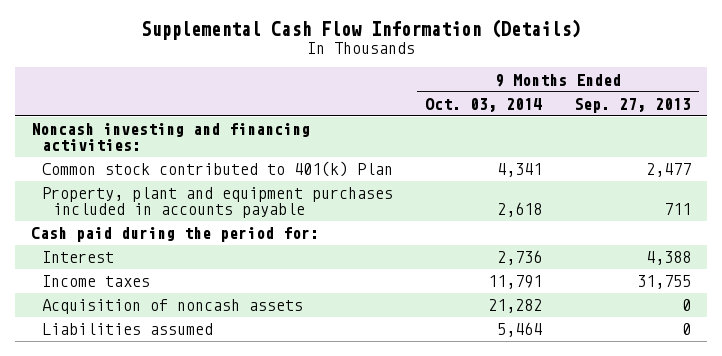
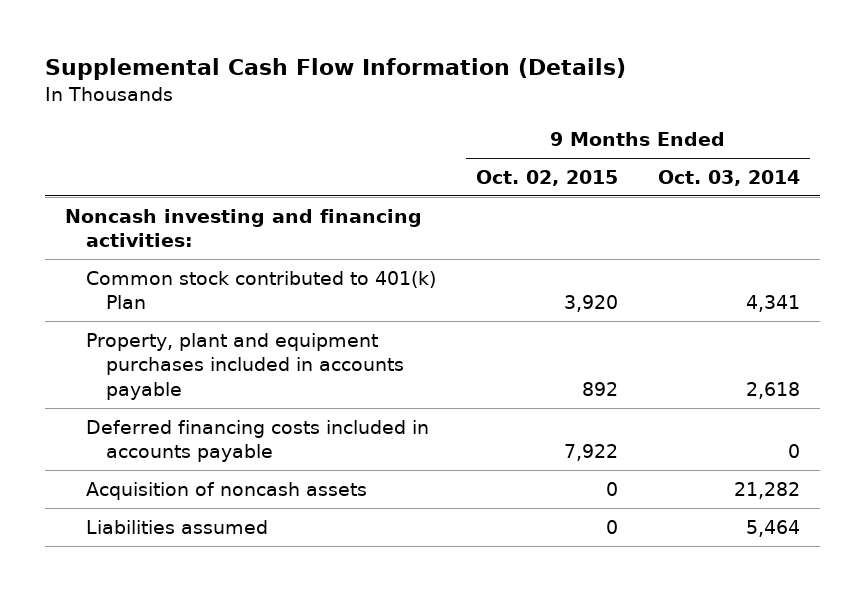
[573,97,691,113] Sep. 27, 2013 -> none
none -> [475,170,618,187] Oct. 02, 2015
[31,227,320,243] Cash paid during the period for: -> none
[42,251,115,264] Interest -> none
[42,275,151,288] Income taxes -> none
none -> [85,419,429,463] Deferred financing costs included in accounts payable

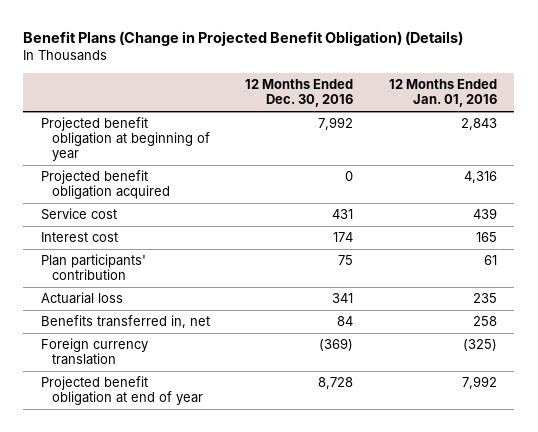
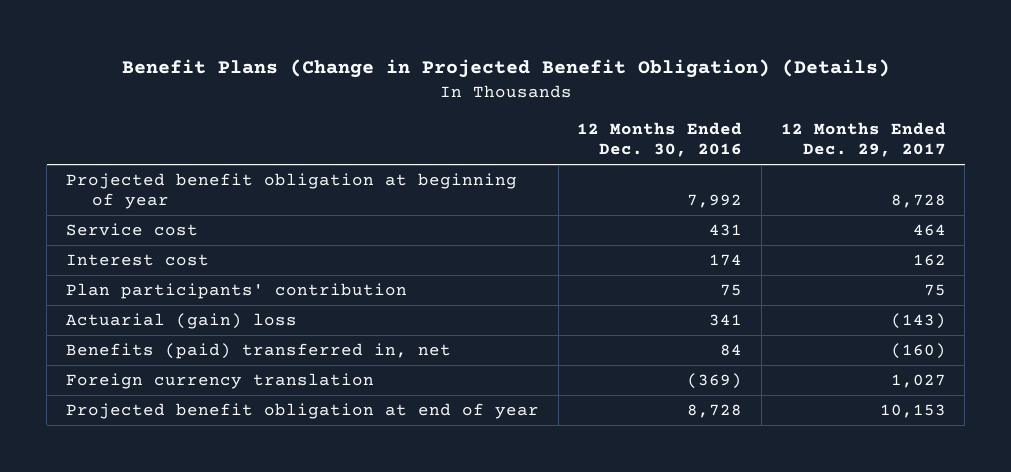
[388,79,497,108] 12 Months Ended Jan. 01, 2016 -> none
none -> [780,121,946,158] 12 Months Ended Dec. 29, 2017
[40,170,171,200] Projected benefit obligation acquired -> none
[40,292,123,305] Actuarial loss -> [65,312,297,329] Actuarial (gain) loss
[40,315,210,329] Benefits transferred in, net -> [65,342,451,359] Benefits (paid) transferred in, net

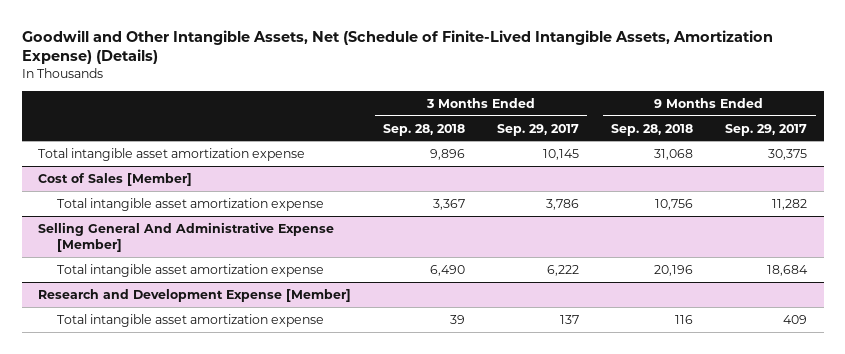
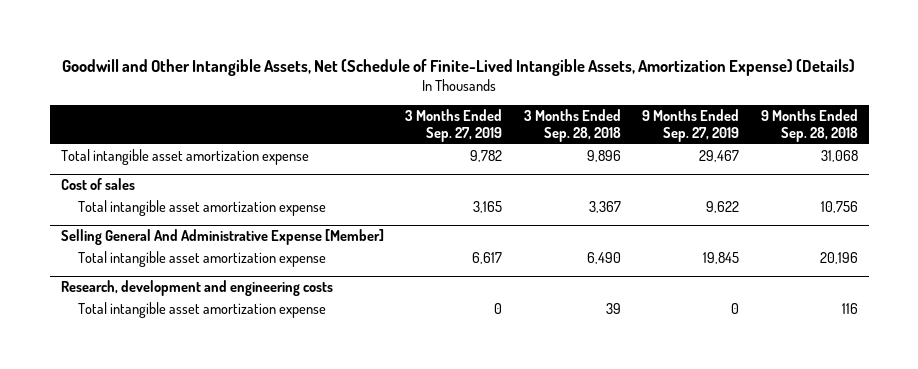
[497,123,580,136] Sep. 29, 2017 -> none
[725,123,808,136] Sep. 29, 2017 -> none
none -> [405,109,503,143] 3 Months Ended Sep. 27, 2019
none -> [642,109,740,143] 9 Months Ended Sep. 27, 2019
[37,172,192,186] Cost of Sales [Member] -> [60,178,135,191] Cost of sales
[37,288,351,302] Research and Development Expense [Member] -> [60,280,333,297] Research, development and engineering costs

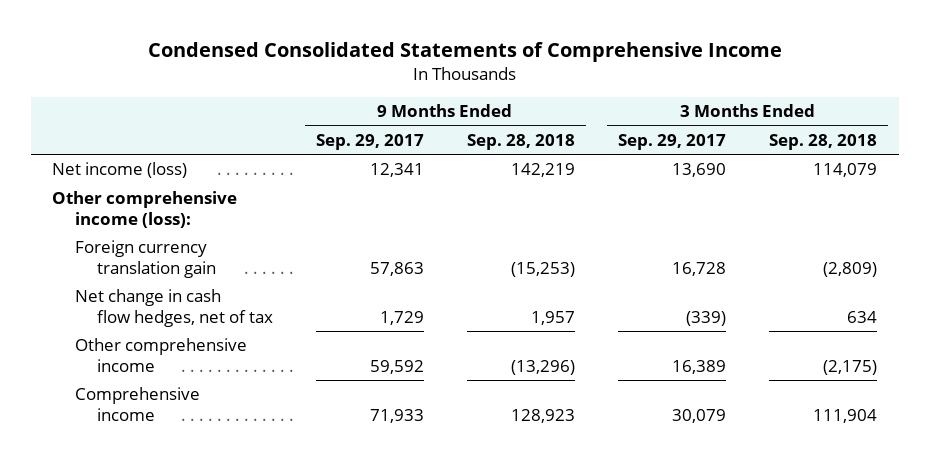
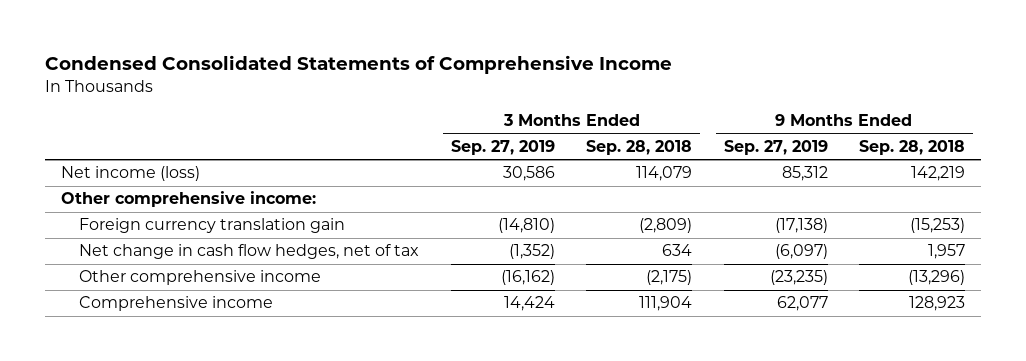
[315,133,424,150] Sep. 29, 2017 -> none
[618,133,727,150] Sep. 29, 2017 -> none
none -> [450,140,555,156] Sep. 27, 2019
none -> [723,140,828,156] Sep. 27, 2019
[52,191,238,229] Other comprehensive income (loss): -> [60,191,316,208] Other comprehensive income:

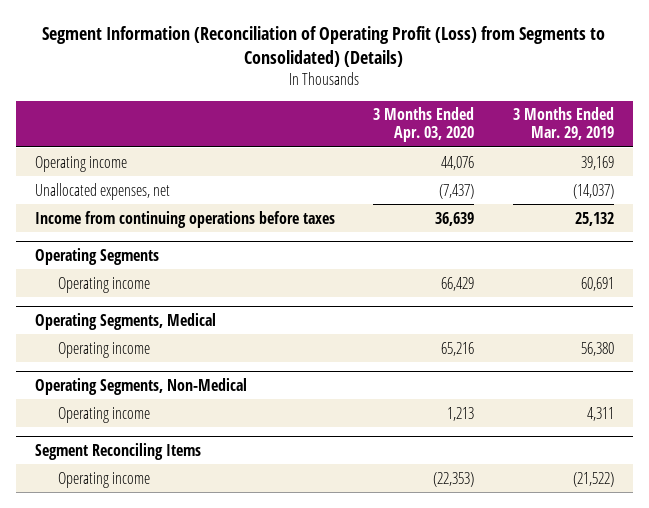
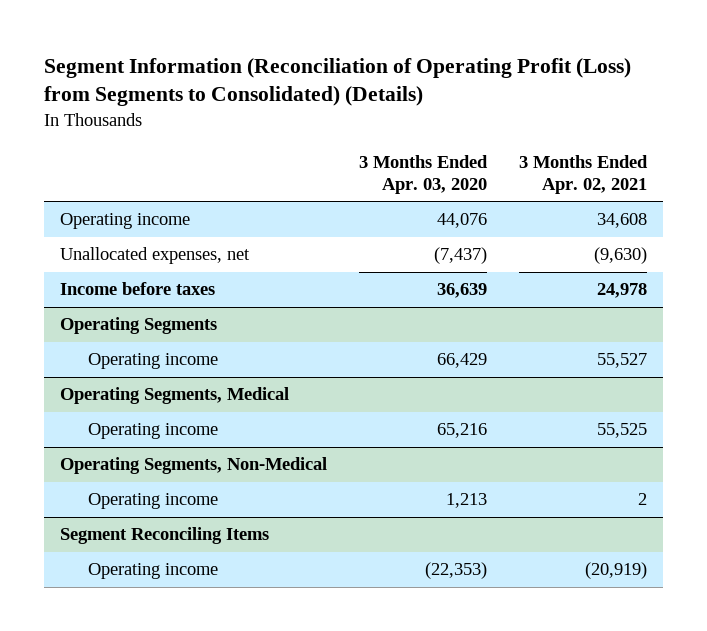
[512,107,614,141] 3 Months Ended Mar. 29, 2019 -> none
none -> [519,155,649,194] 3 Months Ended Apr. 02, 2021
[35,210,336,228] Income from continuing operations before taxes -> [59,282,215,296] Income before taxes

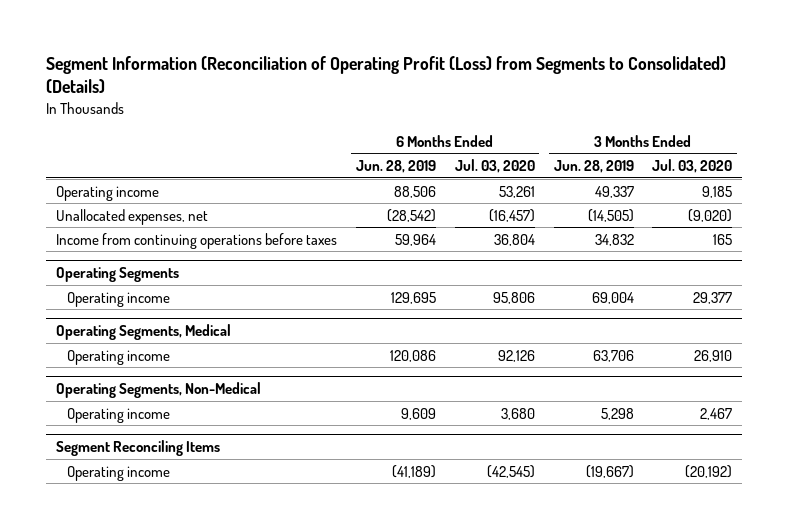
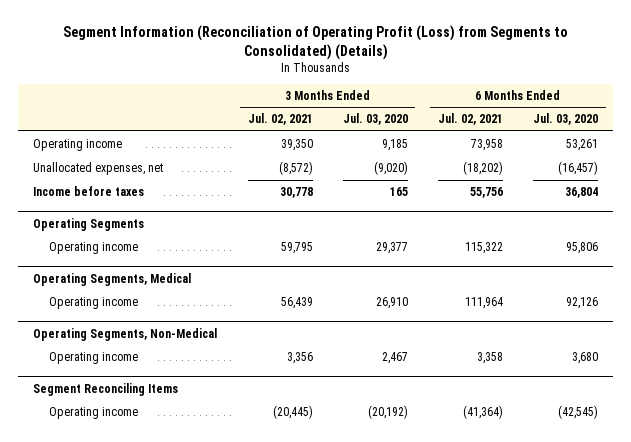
[355,160,436,174] Jun. 28, 2019 -> none
[553,160,634,174] Jun. 28, 2019 -> none
none -> [247,113,313,126] Jul. 02, 2021
none -> [437,113,503,126] Jul. 02, 2021
[55,232,337,249] Income from continuing operations before taxes -> [33,186,145,197] Income before taxes

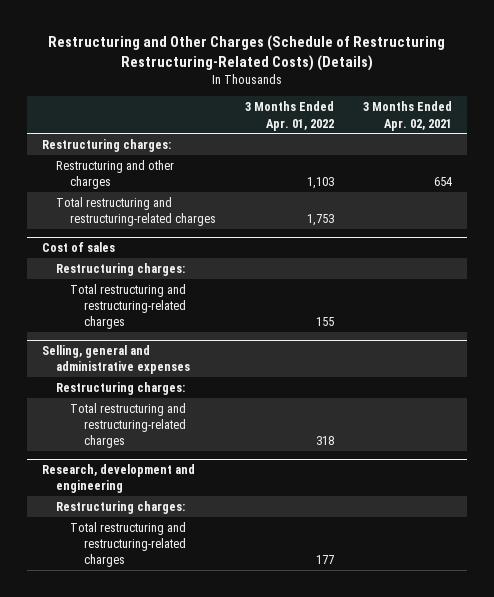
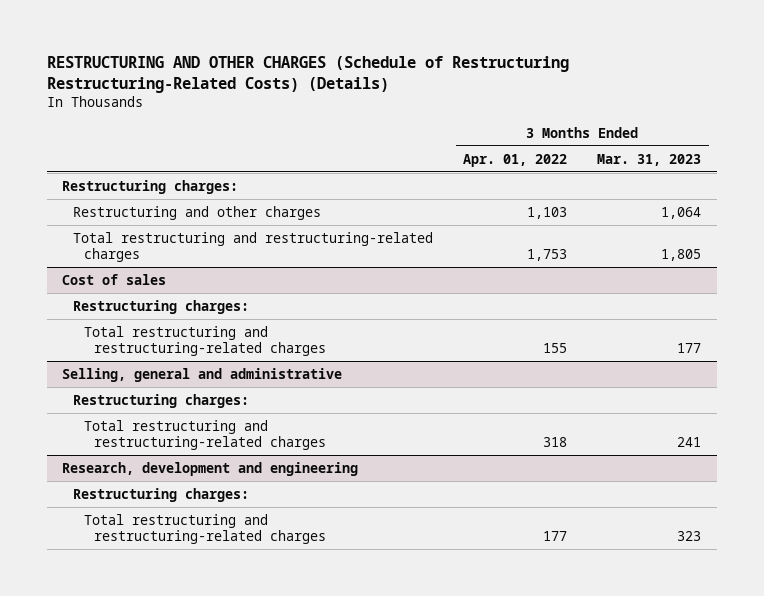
[47,34,445,71] Restructuring and Other Charges (Schedule of Restructuring Restructuring-Related Costs) (Details) -> [46,55,569,93] RESTRUCTURING AND OTHER CHARGES (Schedule of Restructuring Restructuring-Related Costs) (Details)
[363,101,453,131] 3 Months Ended Apr. 02, 2021 -> none
none -> [597,153,702,166] Mar. 31, 2023
[41,345,190,375] Selling, general and administrative expenses -> [62,367,343,382] Selling, general and administrative

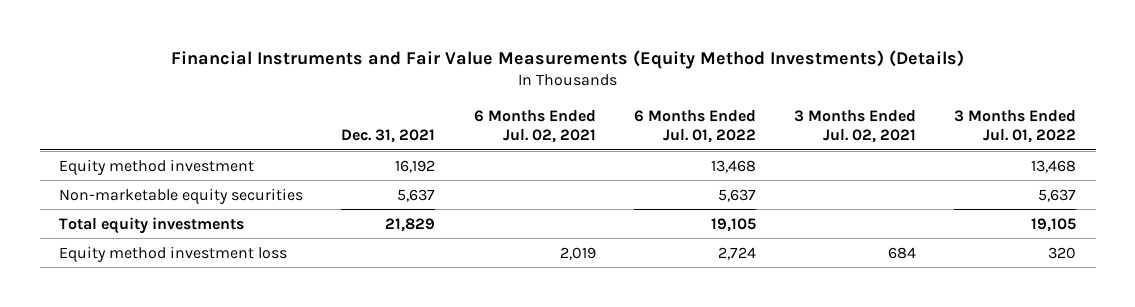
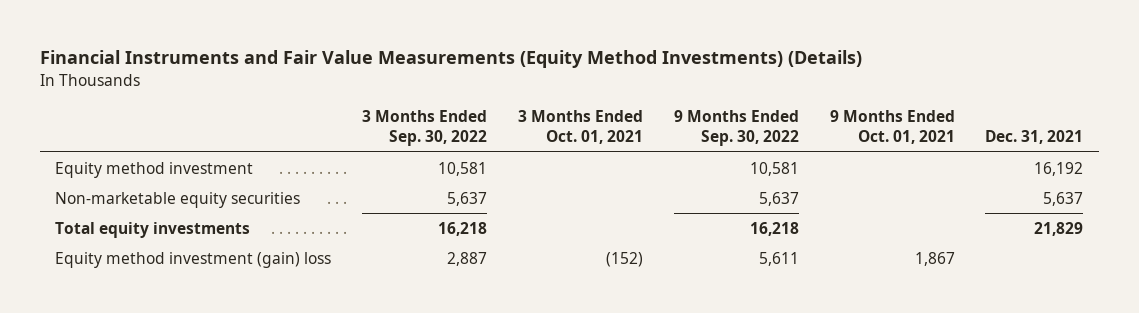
[473,109,596,144] 6 Months Ended Jul. 02, 2021 -> none
[633,109,756,144] 6 Months Ended Jul. 01, 2022 -> none
[794,109,917,144] 3 Months Ended Jul. 02, 2021 -> none
[954,109,1077,144] 3 Months Ended Jul. 01, 2022 -> none
none -> [362,110,488,147] 3 Months Ended Sep. 30, 2022
none -> [518,110,644,145] 3 Months Ended Oct. 01, 2021
none -> [673,110,799,147] 9 Months Ended Sep. 30, 2022
none -> [829,110,955,145] 9 Months Ended Oct. 01, 2021
[58,245,287,262] Equity method investment loss -> [55,251,332,268] Equity method investment (gain) loss

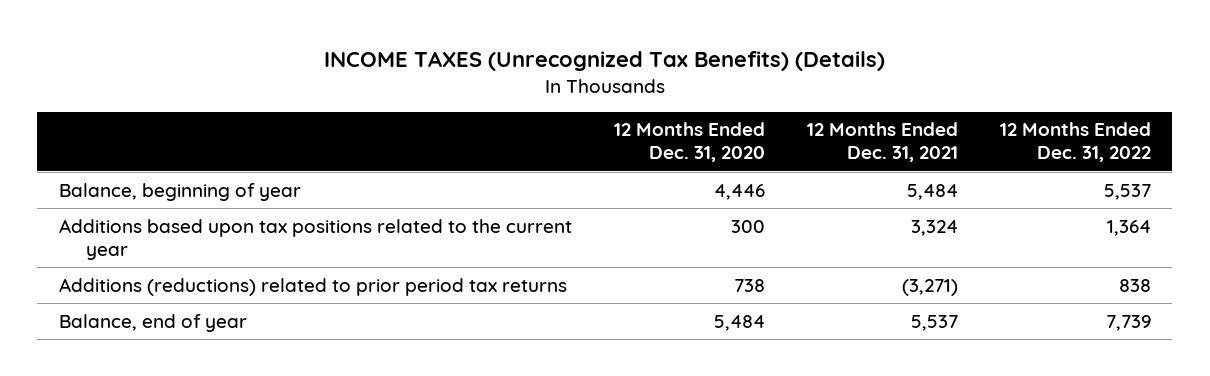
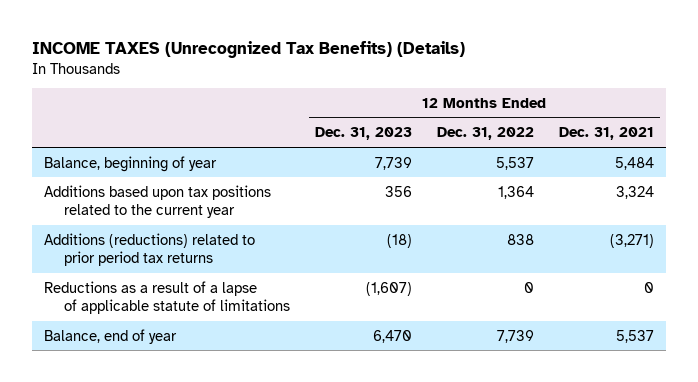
[613,122,765,163] 12 Months Ended Dec. 31, 2020 -> none
none -> [315,127,413,141] Dec. 31, 2023
none -> [44,280,291,314] Reductions as a result of a lapse of applicable statute of limitations

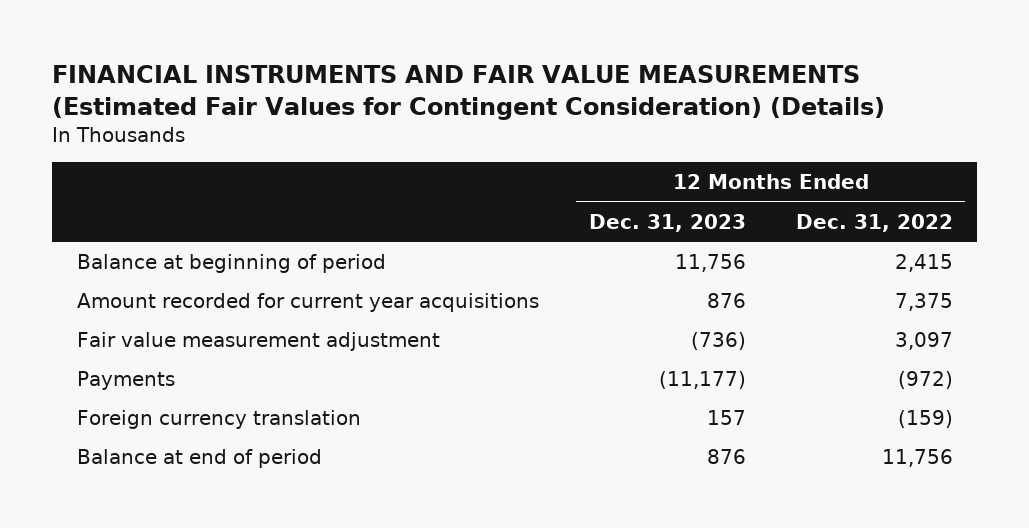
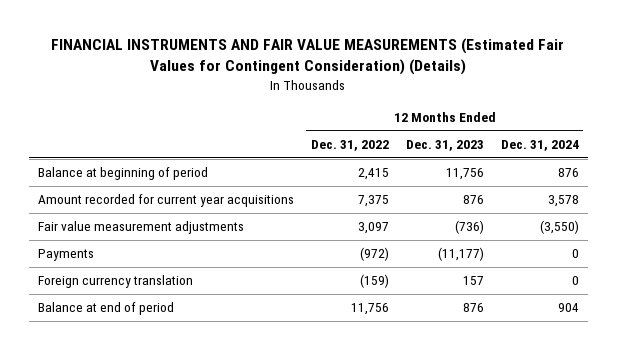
none -> [501,139,580,151] Dec. 31, 2024
[76,332,440,352] Fair value measurement adjustment -> [37,221,244,235] Fair value measurement adjustments

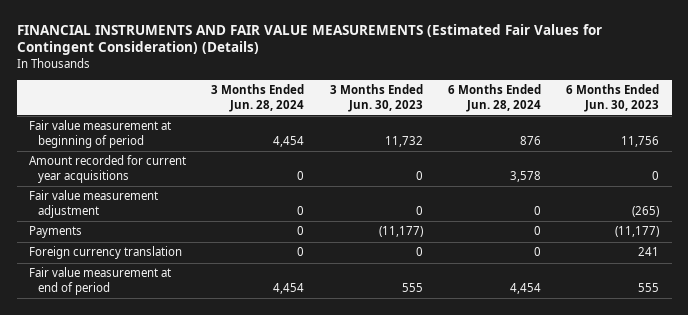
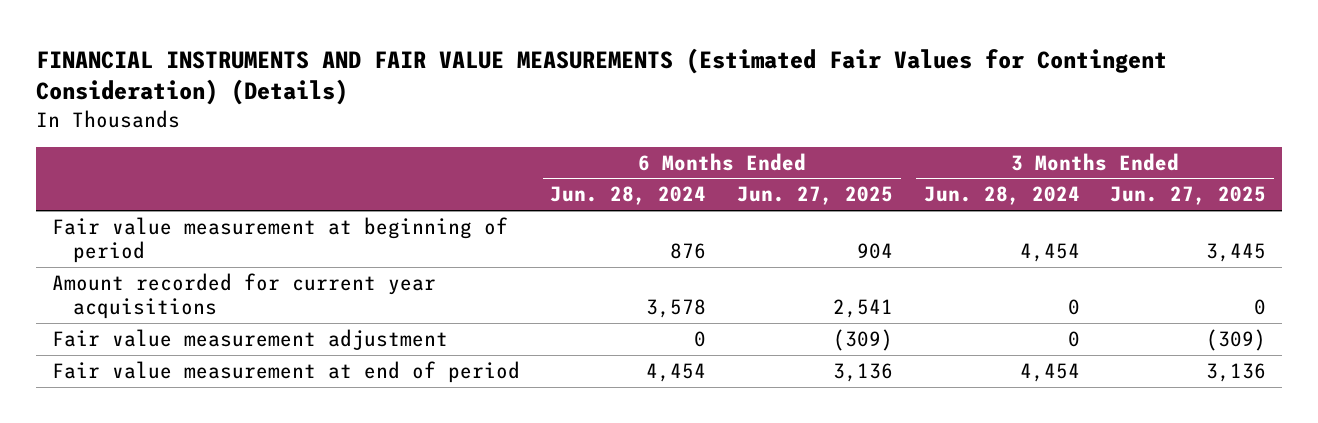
[329,84,423,112] 3 Months Ended Jun. 30, 2023 -> none
[565,84,659,112] 6 Months Ended Jun. 30, 2023 -> none
none -> [736,186,893,206] Jun. 27, 2025
none -> [1110,186,1267,206] Jun. 27, 2025
[29,226,83,239] Payments -> none
[29,246,183,260] Foreign currency translation -> none

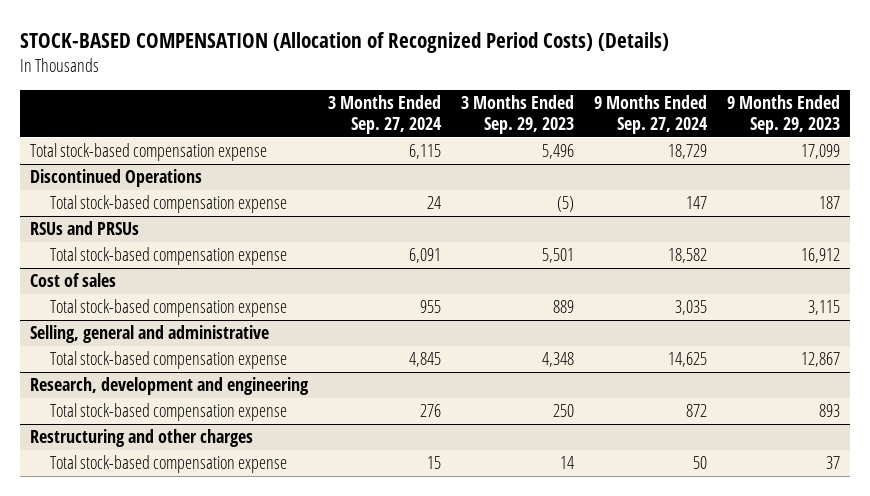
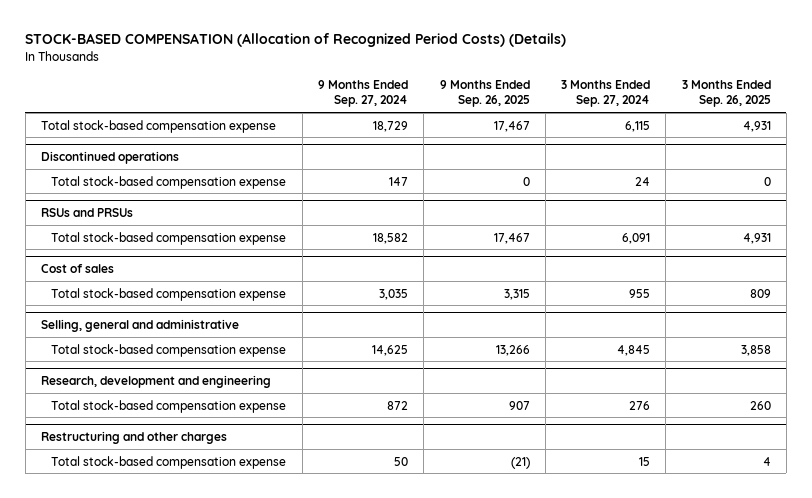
[460,94,574,134] 3 Months Ended Sep. 29, 2023 -> none
[727,94,841,134] 9 Months Ended Sep. 29, 2023 -> none
none -> [439,80,530,108] 9 Months Ended Sep. 26, 2025
none -> [681,80,771,108] 3 Months Ended Sep. 26, 2025
[29,169,202,188] Discontinued Operations -> [41,151,180,165] Discontinued operations

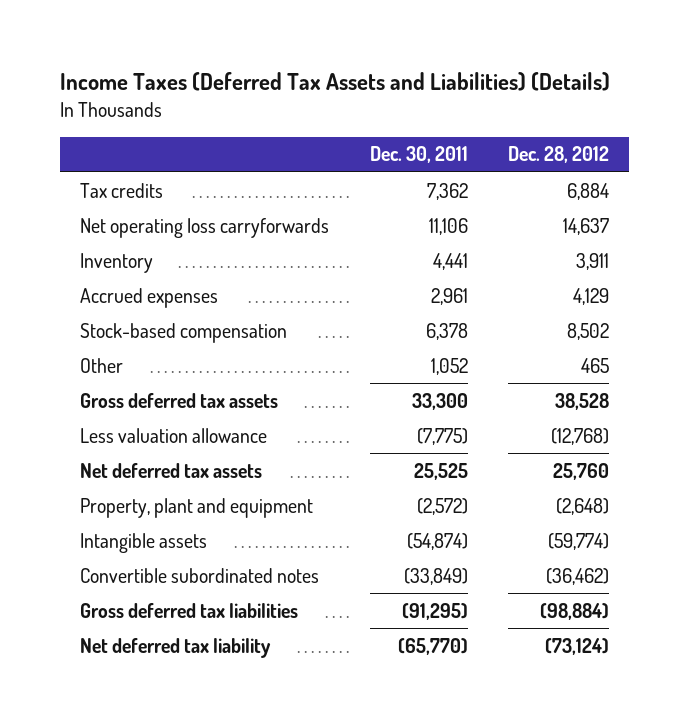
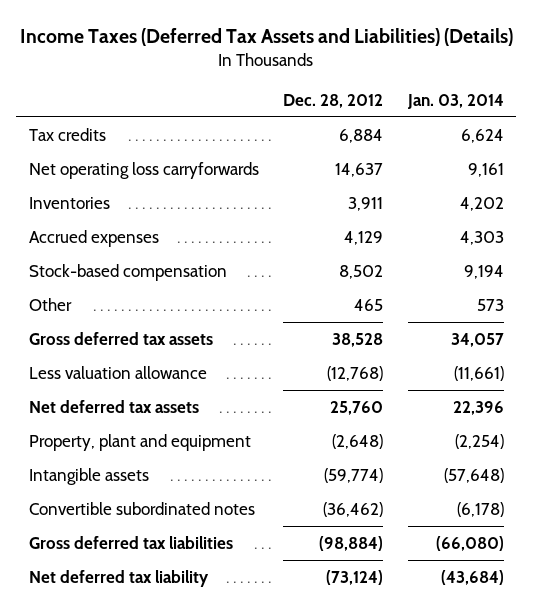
[369,146,468,164] Dec. 30, 2011 -> none
none -> [406,93,504,109] Jan. 03, 2014
[80,252,154,273] Inventory -> [28,196,110,209] Inventories

